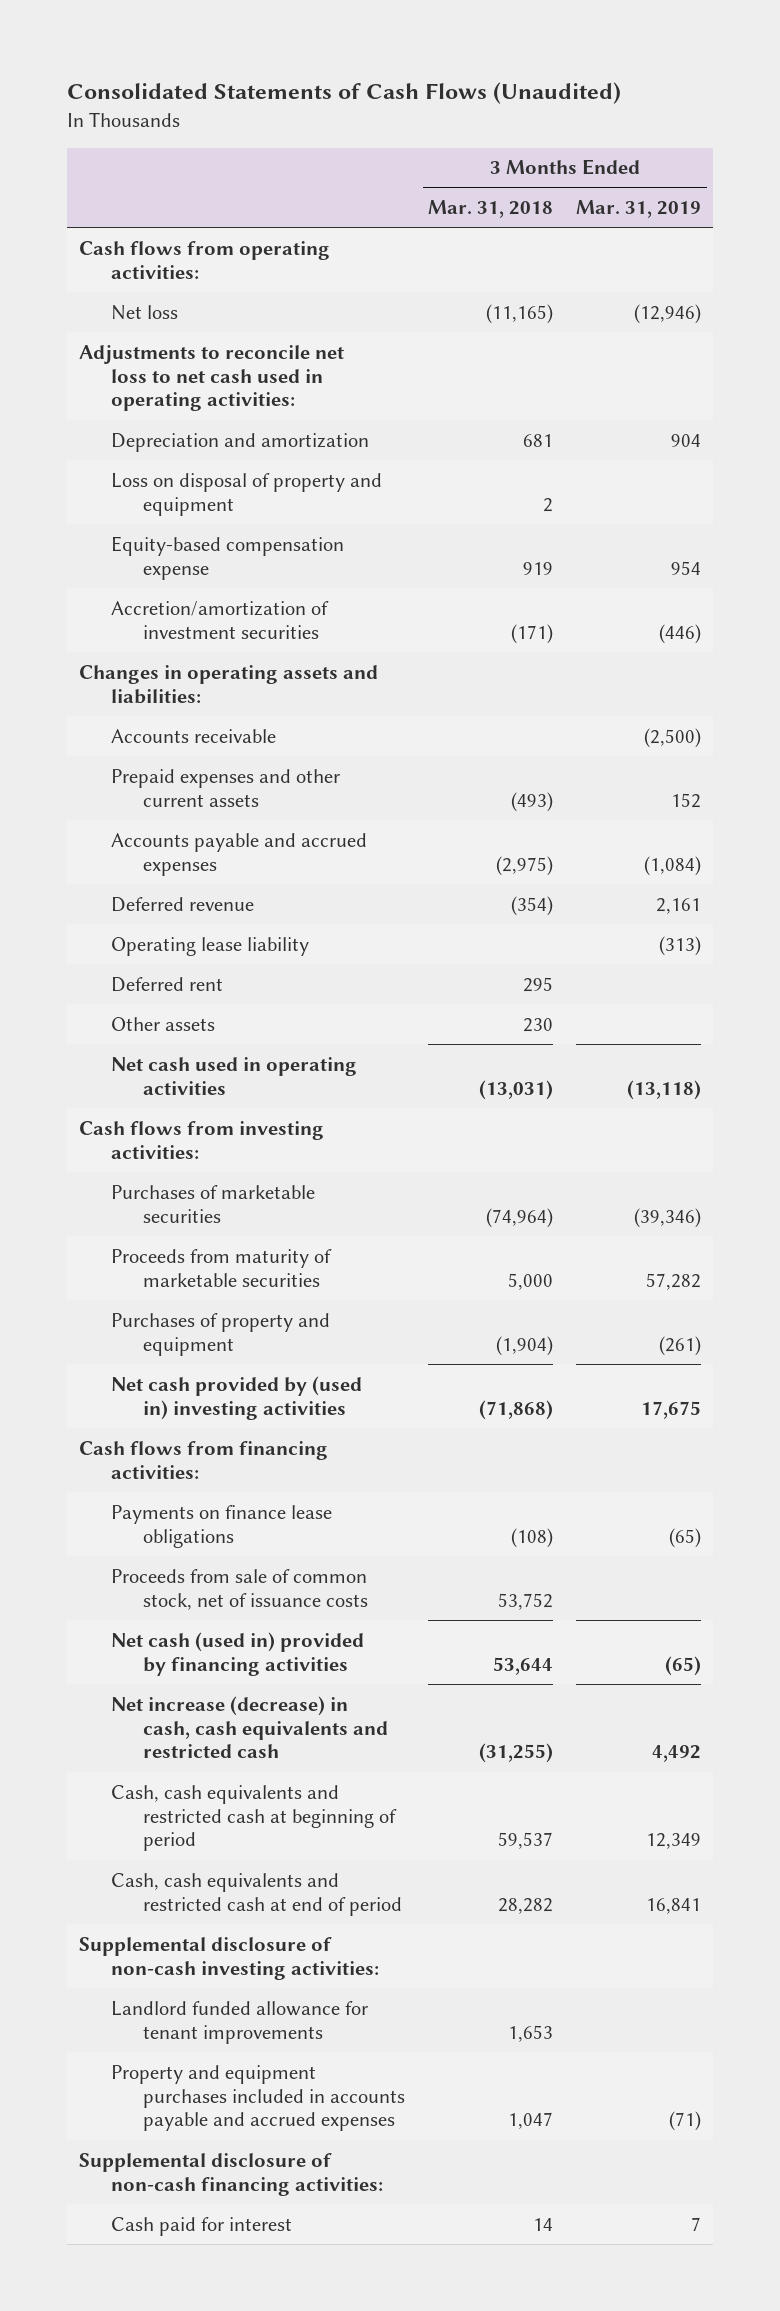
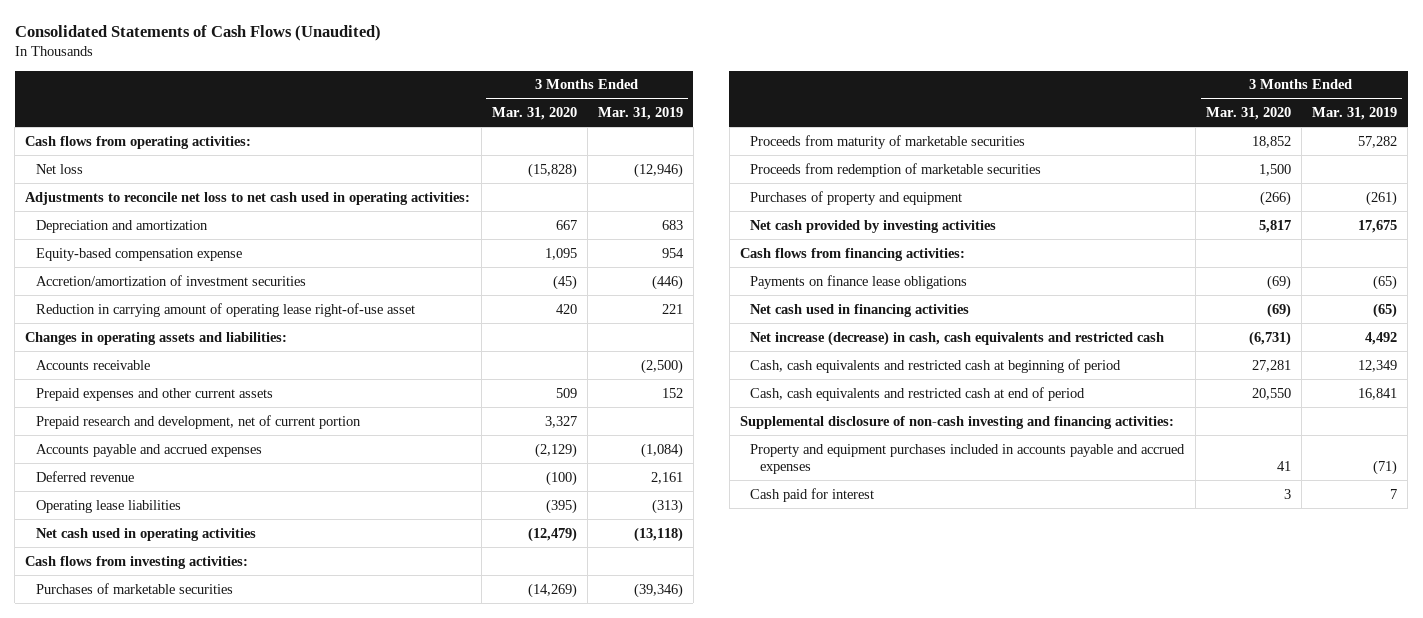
[428,200,554,219] Mar. 31, 2018 -> none
none -> [491,106,577,120] Mar. 31, 2020
[110,472,382,516] Loss on disposal of property and equipment -> none
[671,433,702,447] 904 -> [661,219,683,230] 683
none -> [35,302,415,317] Reduction in carrying amount of operating lease right-of-use asset
none -> [35,414,361,429] Prepaid research and development, net of current portion
[110,976,223,992] Deferred rent -> none
[110,1016,215,1031] Other assets -> none
[110,936,309,956] Operating lease liability -> [35,499,181,513] Operating lease liabilities
none -> [749,162,1041,177] Proceeds from redemption of marketable securities
[110,1375,362,1420] Net cash provided by (used in) investing activities -> [749,219,996,233] Net cash provided by investing activities
[110,1568,369,1610] Proceeds from sale of common stock, net of issuance costs -> none
[110,1631,364,1676] Net cash (used in) provided by financing activities -> [749,303,969,317] Net cash used in financing activities
[110,2000,368,2044] Landlord funded allowance for tenant improvements -> none
[78,1936,379,1980] Supplemental disclosure of non-cash investing activities: -> [739,415,1174,429] Supplemental disclosure of non-cash investing and financing activities:
[78,2152,383,2196] Supplemental disclosure of non-cash financing activities: -> none

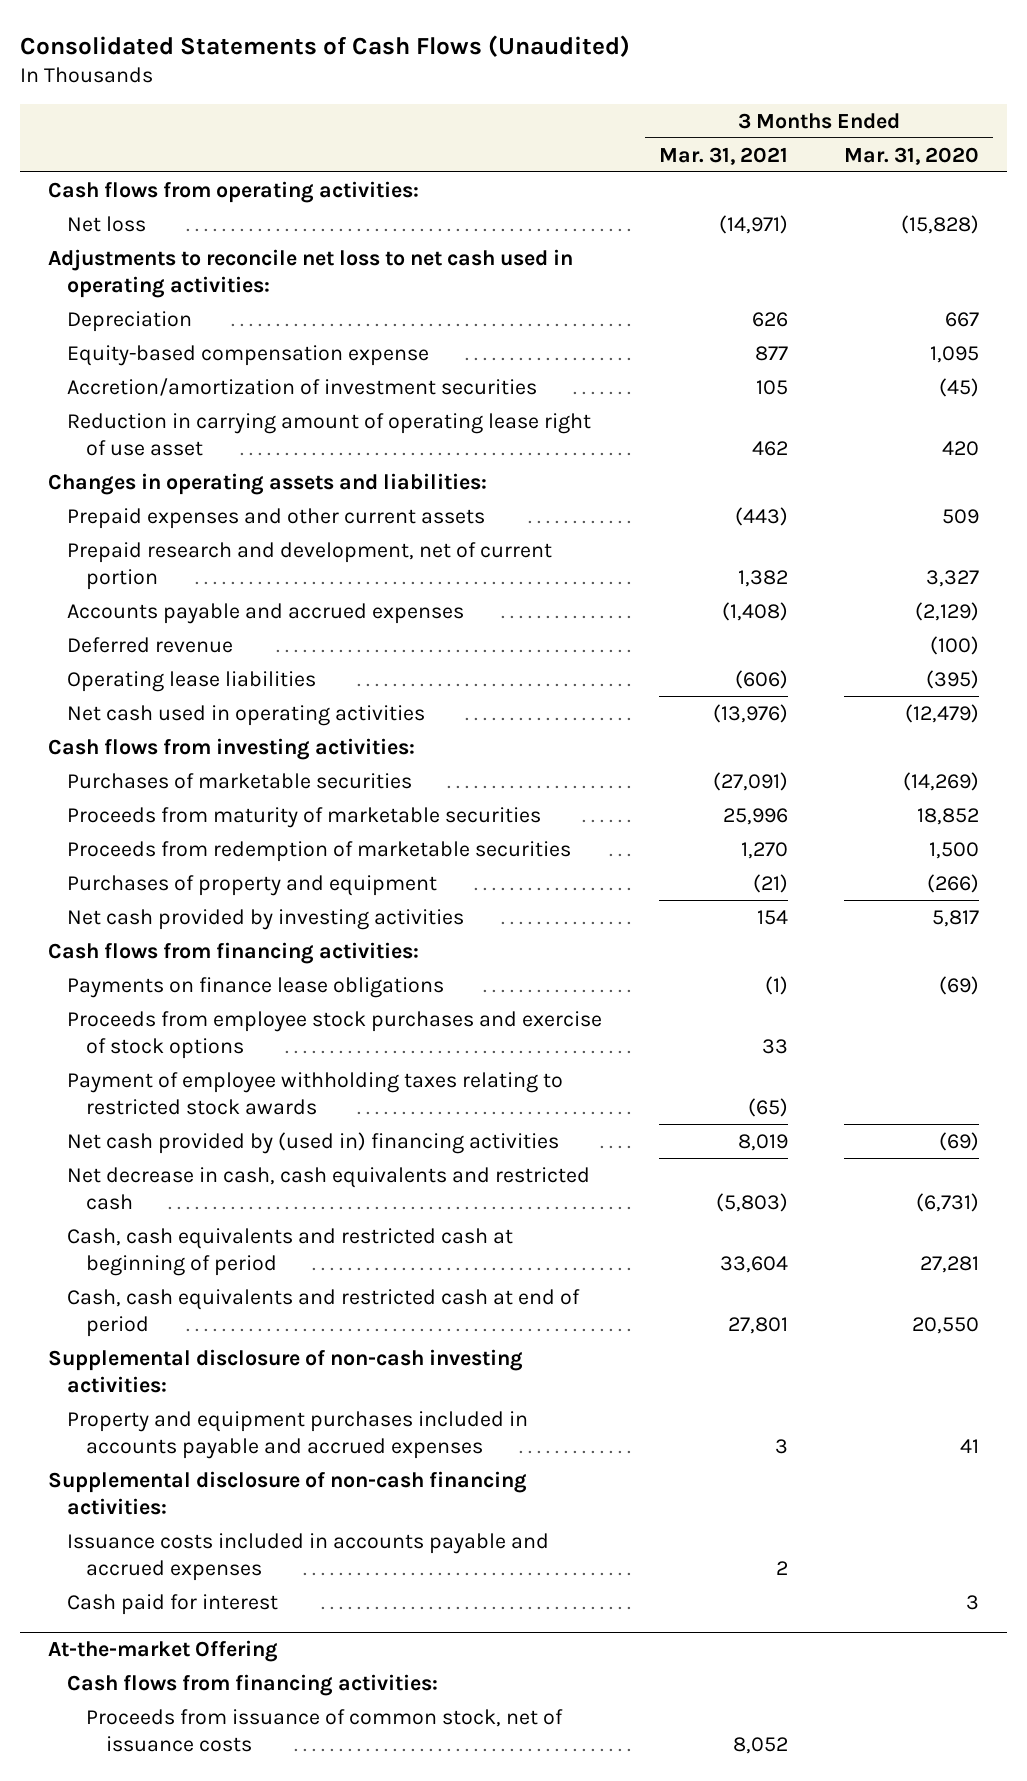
[597,106,683,120] Mar. 31, 2019 -> none
none -> [658,146,788,165] Mar. 31, 2021
[35,219,208,233] Depreciation and amortization -> [67,310,193,332] Depreciation
[35,302,415,317] Reduction in carrying amount of operating lease right-of-use asset -> [67,412,592,456] Reduction in carrying amount of operating lease right of use asset
[35,359,150,370] Accounts receivable -> none
none -> [67,1010,603,1059] Proceeds from employee stock purchases and exercise of stock options
none -> [67,1071,564,1115] Payment of employee withholding taxes relating to restricted stock awards
[749,303,969,317] Net cash used in financing activities -> [67,1131,560,1154] Net cash provided by (used in) financing activities
[749,330,1164,346] Net increase (decrease) in cash, cash equivalents and restricted cash -> [67,1166,591,1210] Net decrease in cash, cash equivalents and restricted cash
[739,415,1174,429] Supplemental disclosure of non-cash investing and financing activities: -> [48,1348,524,1393] Supplemental disclosure of non-cash investing activities:
none -> [48,1470,528,1515] Supplemental disclosure of non-cash financing activities:
none -> [67,1532,550,1581] Issuance costs included in accounts payable and accrued expenses
none -> [48,1640,279,1663] At-the-market Offering
none -> [67,1673,439,1696] Cash flows from financing activities:
none -> [86,1708,564,1752] Proceeds from issuance of common stock, net of issuance costs

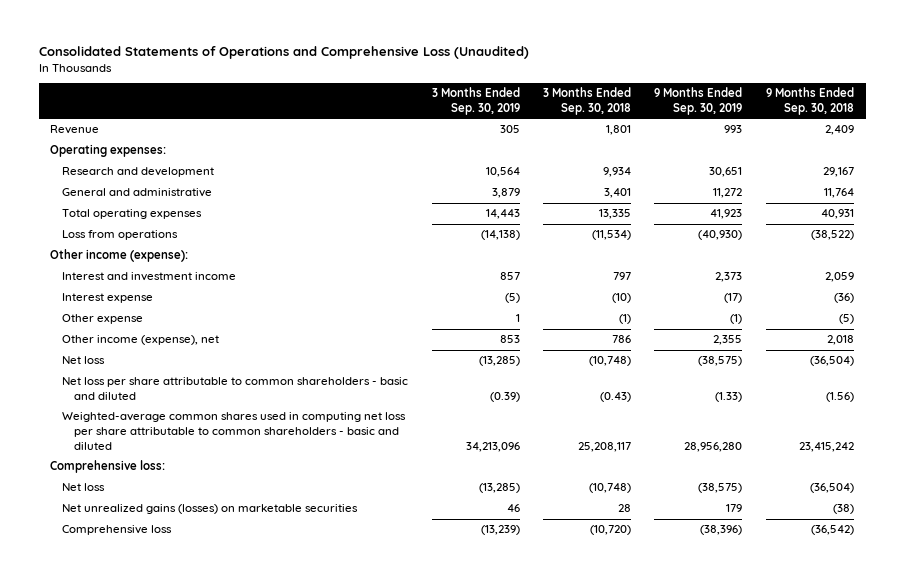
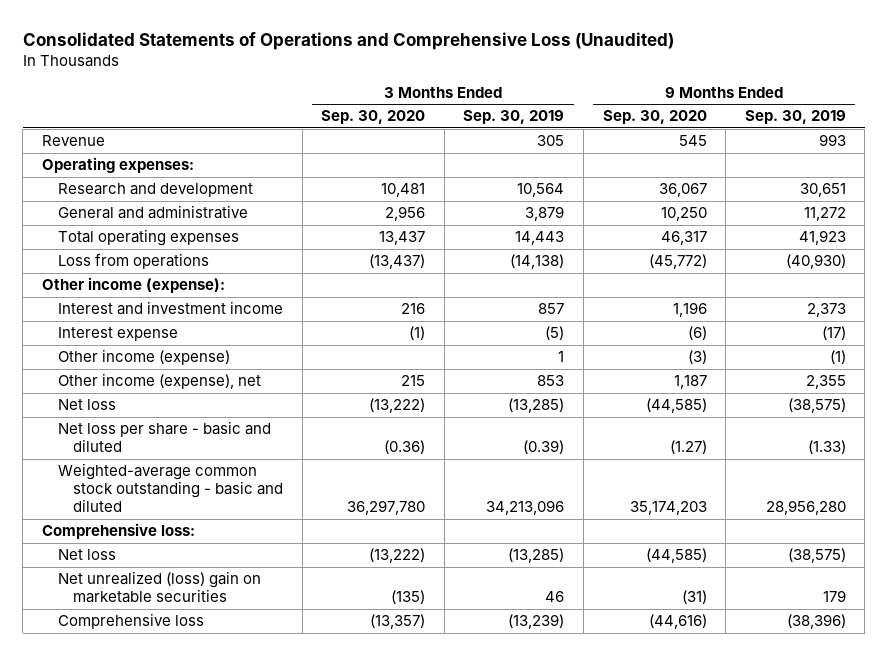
[543,87,632,116] 3 Months Ended Sep. 30, 2018 -> none
[765,87,854,116] 9 Months Ended Sep. 30, 2018 -> none
none -> [321,110,426,125] Sep. 30, 2020
none -> [602,110,707,125] Sep. 30, 2020
[62,314,144,325] Other expense -> [57,349,230,366] Other income (expense)
[62,377,409,401] Net loss per share attributable to common shareholders - basic and diluted -> [57,421,271,453] Net loss per share - basic and diluted
[62,412,407,450] Weighted-average common shares used in computing net loss per share attributable to common shareholders - basic and diluted -> [57,463,284,513] Weighted-average common stock outstanding - basic and diluted
[62,504,359,515] Net unrealized gains (losses) on marketable securities -> [57,571,261,604] Net unrealized (loss) gain on marketable securities

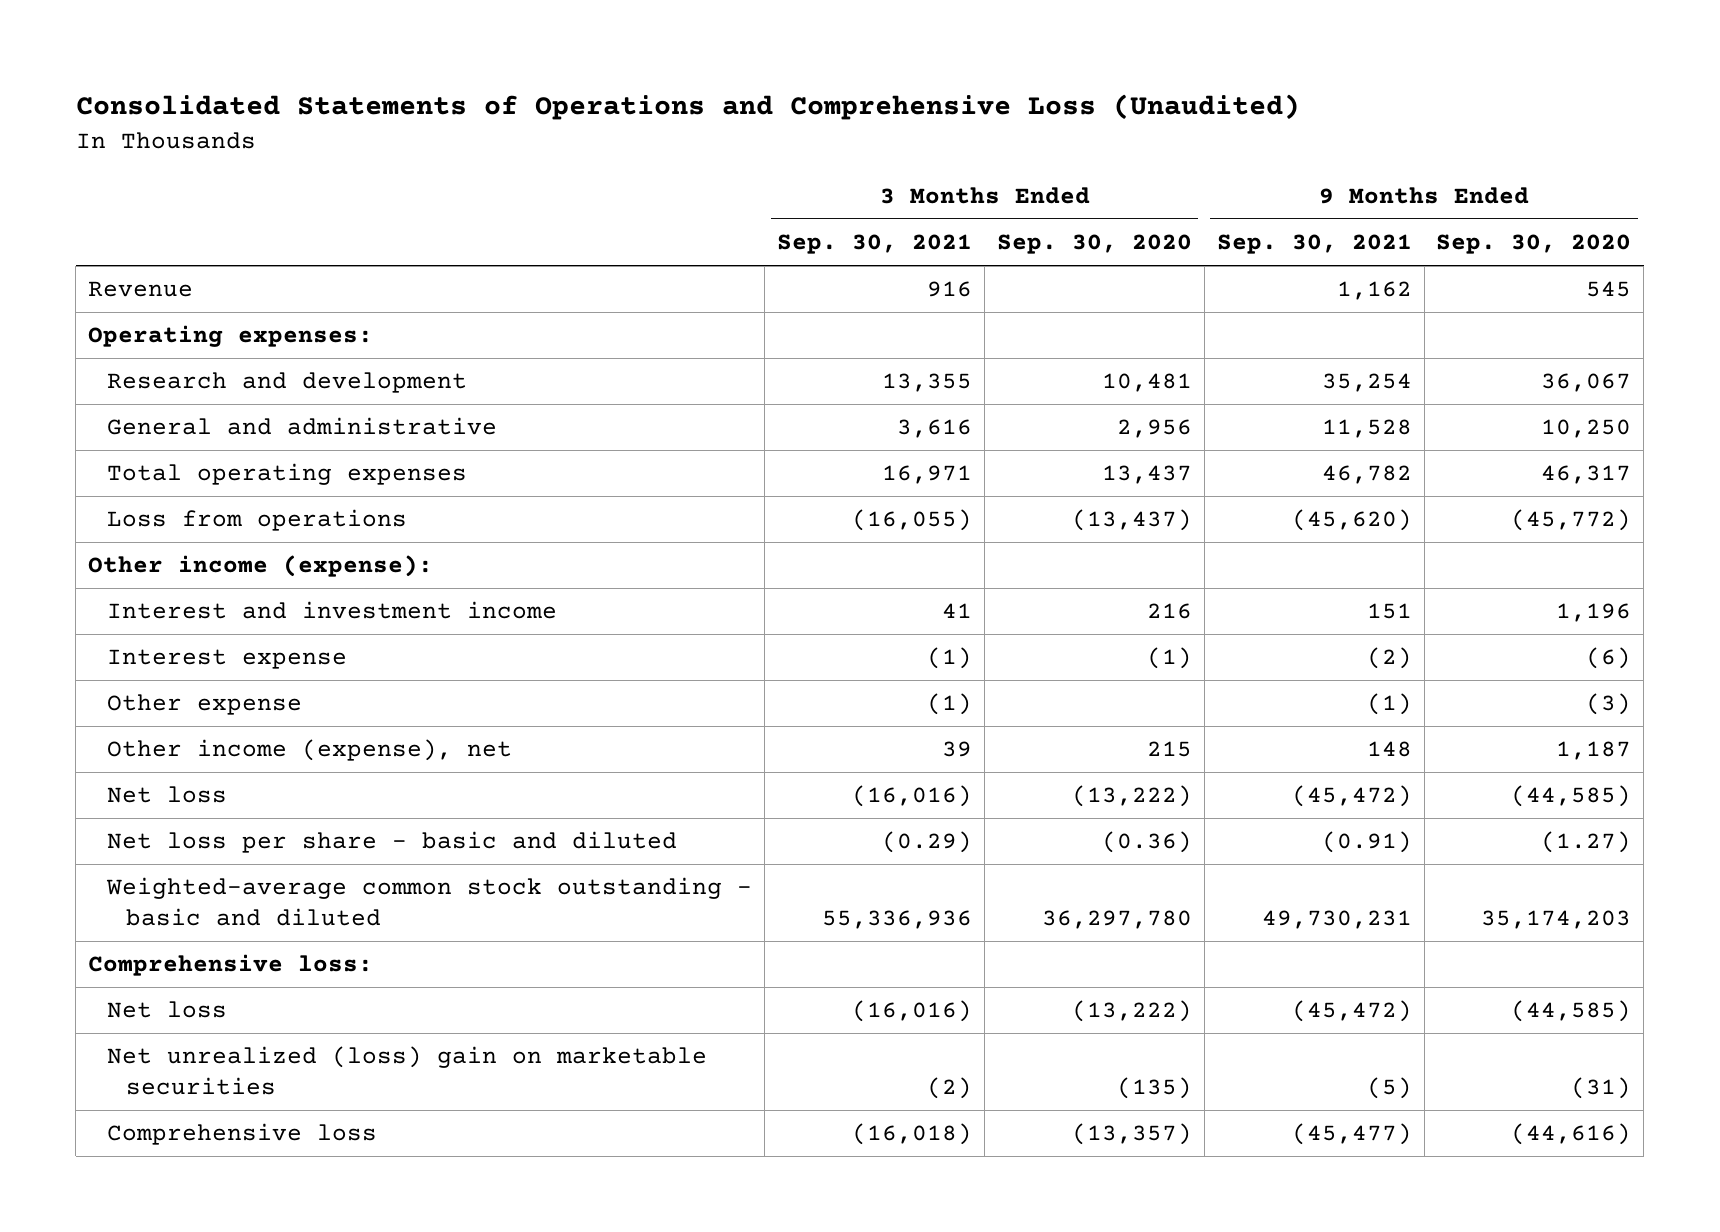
[463,110,565,125] Sep. 30, 2019 -> none
[744,110,846,125] Sep. 30, 2019 -> none
none -> [777,234,973,255] Sep. 30, 2021
none -> [1216,234,1412,255] Sep. 30, 2021
[57,349,230,366] Other income (expense) -> [107,694,303,716] Other expense

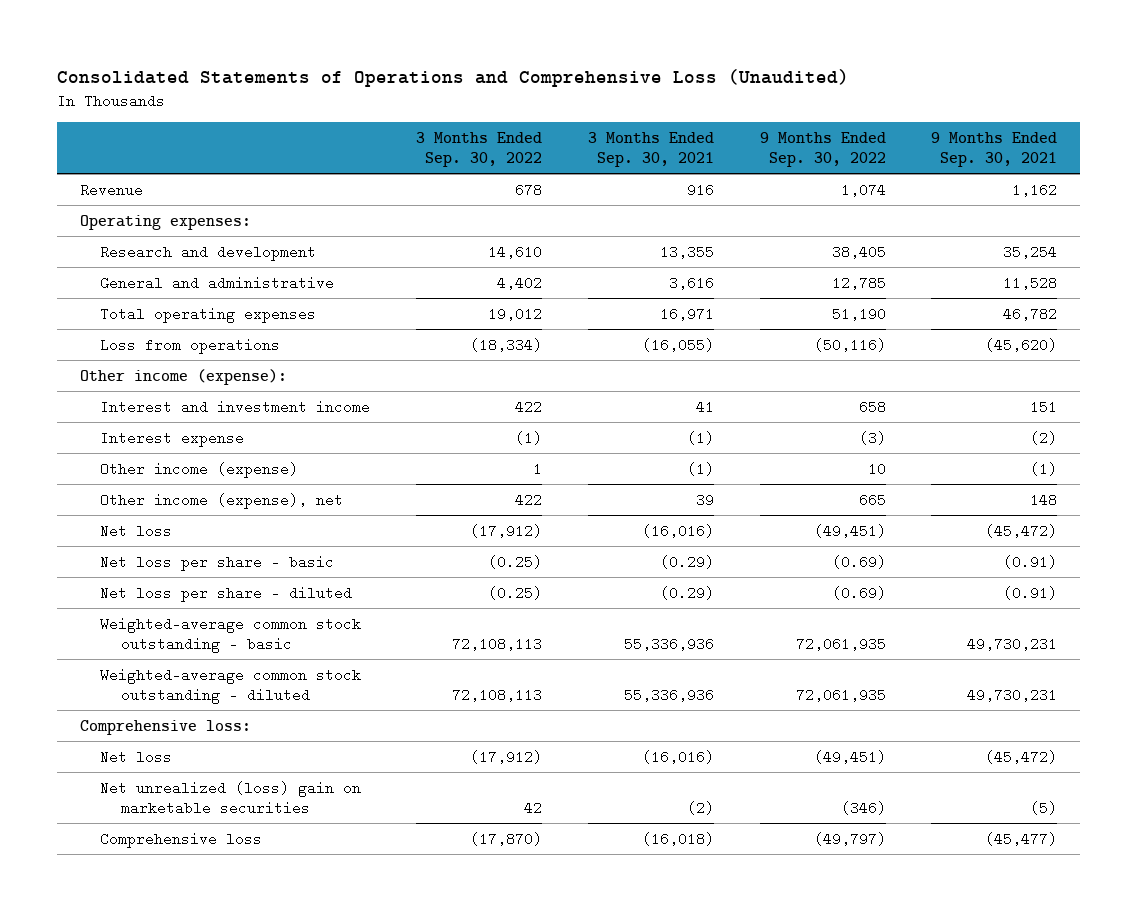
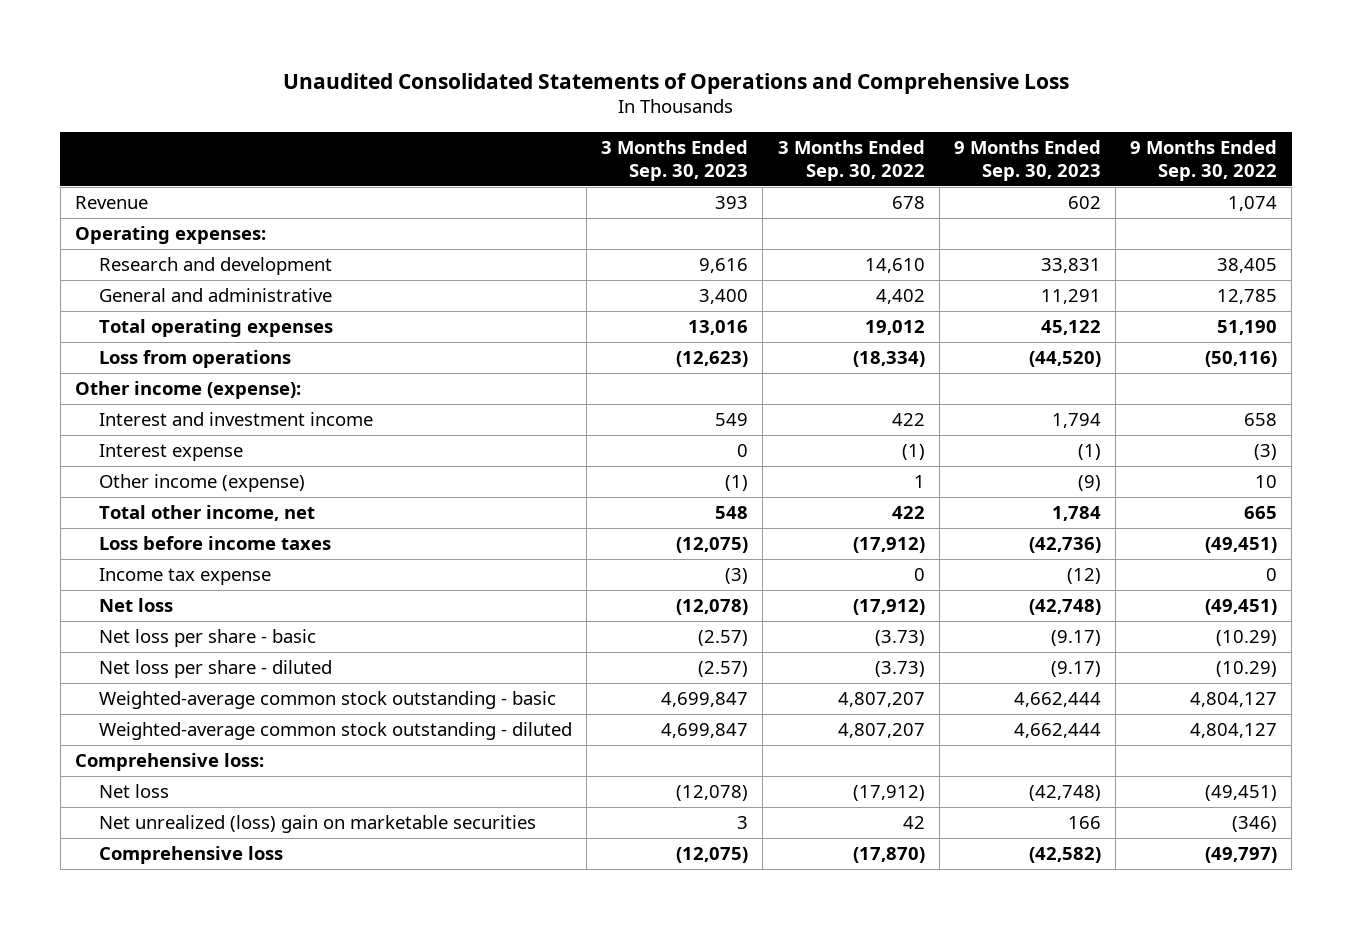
[56,68,849,87] Consolidated Statements of Operations and Comprehensive Loss (Unaudited) -> [283,72,1070,94] Unaudited Consolidated Statements of Operations and Comprehensive Loss
[587,132,714,167] 3 Months Ended Sep. 30, 2021 -> none
[931,132,1058,167] 9 Months Ended Sep. 30, 2021 -> none
none -> [601,139,749,181] 3 Months Ended Sep. 30, 2023
none -> [953,139,1101,181] 9 Months Ended Sep. 30, 2023
[100,492,344,509] Other income (expense), net -> [98,505,315,522] Total other income, net
none -> [98,536,331,551] Loss before income taxes
none -> [98,568,271,586] Income tax expense
[488,554,543,569] (0.25) -> [874,630,925,647] (3.73)
[831,554,886,569] (0.69) -> [1216,630,1278,647] (10.29)
[488,585,543,600] (0.25) -> [874,661,925,678] (3.73)
[831,585,886,600] (0.69) -> [1216,661,1278,678] (10.29)
[452,636,543,651] 72,108,113 -> [837,692,925,708] 4,807,207
[795,636,886,651] 72,061,935 -> [1190,692,1278,708] 4,804,127
[452,687,543,702] 72,108,113 -> [837,723,925,739] 4,807,207
[795,687,886,702] 72,061,935 -> [1190,723,1278,739] 4,804,127

